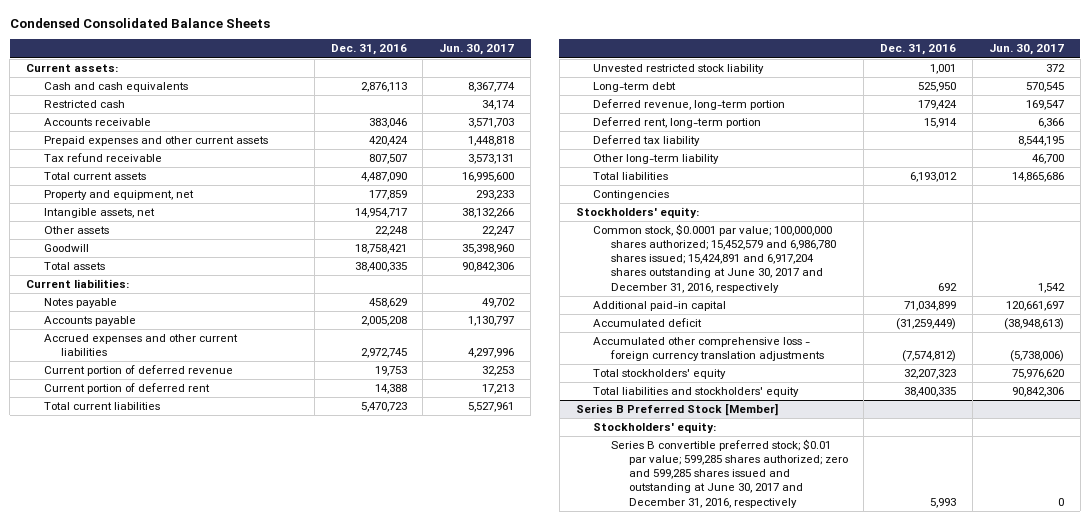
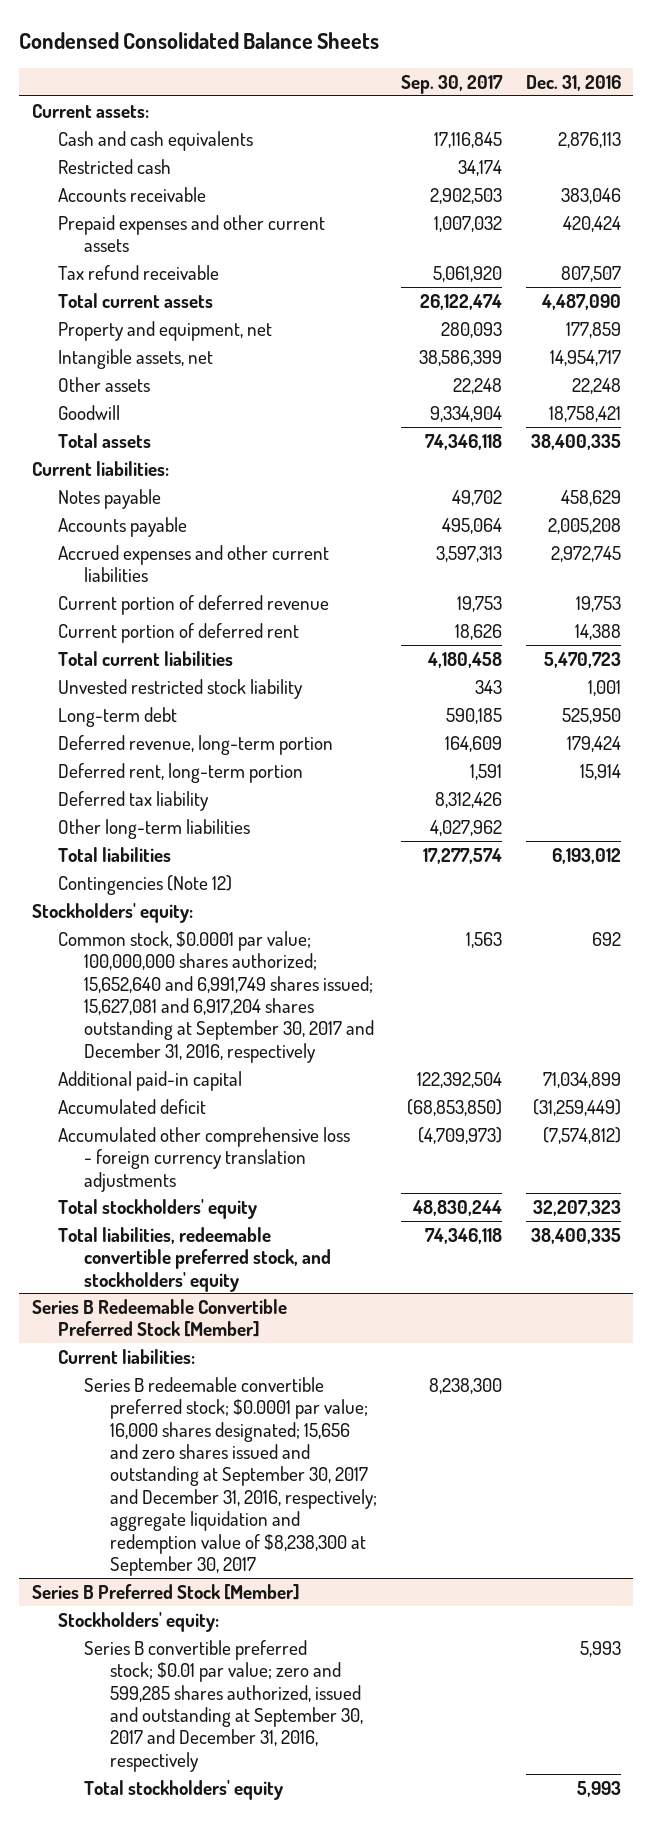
[439,44,515,56] Jun. 30, 2017 -> none
none -> [401,75,504,95] Sep. 30, 2017
[593,154,720,165] Other long-term liability -> [57,818,250,839] Other long-term liabilities
[593,190,670,201] Contingencies -> [57,874,232,895] Contingencies (Note 12)
[593,224,836,293] Common stock, $0.0001 par value; 100,000,000 shares authorized; 15,452,579 and 6,986,780 shares issued; 15,424,891 and 6,917,204 shares outstanding at June 30, 2017 and December 31, 2016, respectively -> [57,930,374,1063] Common stock, $0.0001 par value; 100,000,000 shares authorized; 15,652,640 and 6,991,749 shares issued; 15,627,081 and 6,917,204 shares outstanding at September 30, 2017 and December 31, 2016, respectively
[593,387,800,398] Total liabilities and stockholders' equity -> [57,1226,331,1292] Total liabilities, redeemable convertible preferred stock, and stockholders' equity
none -> [31,1298,287,1338] Series B Redeemable Convertible Preferred Stock [Member]
none -> [57,1348,195,1364] Current liabilities:
none -> [83,1376,378,1577] Series B redeemable convertible preferred stock; $0.0001 par value; 16,000 shares designated; 15,656 and zero shares issued and outstanding at September 30, 2017 and December 31, 2016, respectively; aggregate liquidation and redemption value of $8,238,300 at September 30, 2017
[610,439,848,508] Series B convertible preferred stock; $0.01 par value; 599,285 shares authorized; zero and 599,285 shares issued and outstanding at June 30, 2017 and December 31, 2016, respectively -> [83,1639,364,1772] Series B convertible preferred stock; $0.01 par value; zero and 599,285 shares authorized, issued and outstanding at September 30, 2017 and December 31, 2016, respectively
none -> [83,1779,283,1800] Total stockholders' equity

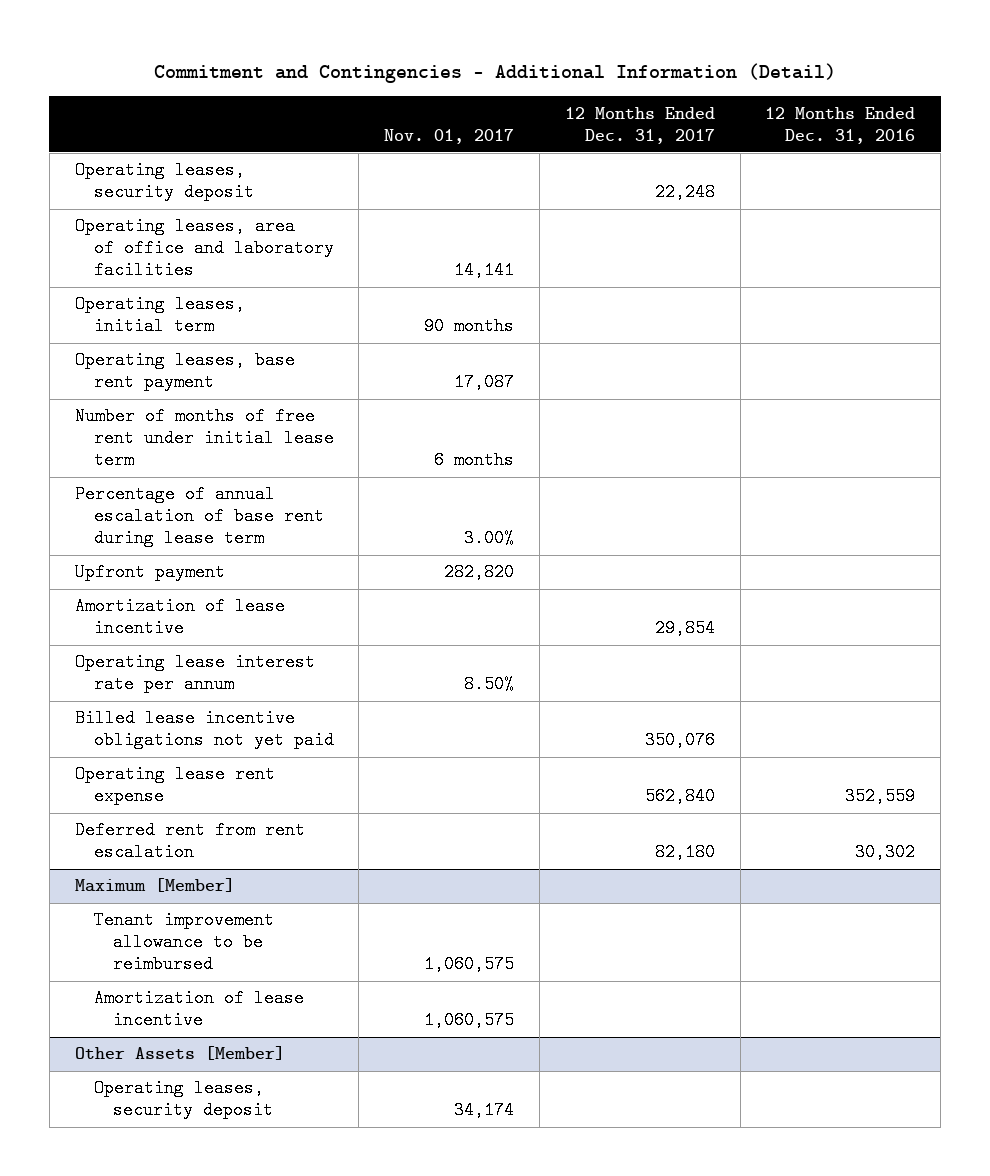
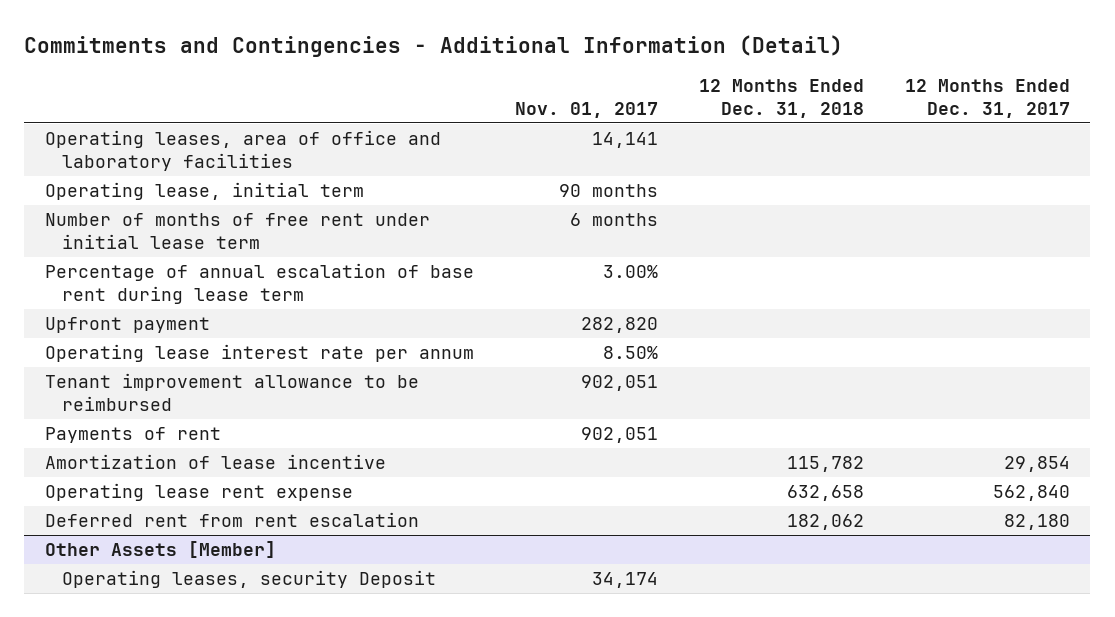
[153,62,836,83] Commitment and Contingencies - Additional Information (Detail) -> [24,34,844,57] Commitments and Contingencies - Additional Information (Detail)
[765,106,916,144] 12 Months Ended Dec. 31, 2016 -> none
none -> [698,79,864,118] 12 Months Ended Dec. 31, 2018
[74,161,254,202] Operating leases, security deposit -> none
[74,351,295,392] Operating leases, base rent payment -> none
[74,295,245,336] Operating leases, initial term -> [44,182,364,201] Operating lease, initial term
[74,709,334,750] Billed lease incentive obligations not yet paid -> none
none -> [44,373,419,411] Tenant improvement allowance to be reimbursed
none -> [44,427,221,444] Payments of rent
[74,597,285,638] Amortization of lease incentive -> [44,454,386,470] Amortization of lease incentive
[74,878,235,893] Maximum [Member] -> none
[93,911,274,974] Tenant improvement allowance to be reimbursed -> none
[93,989,304,1030] Amortization of lease incentive -> none
[93,1079,273,1120] Operating leases, security deposit -> [61,570,436,589] Operating leases, security Deposit

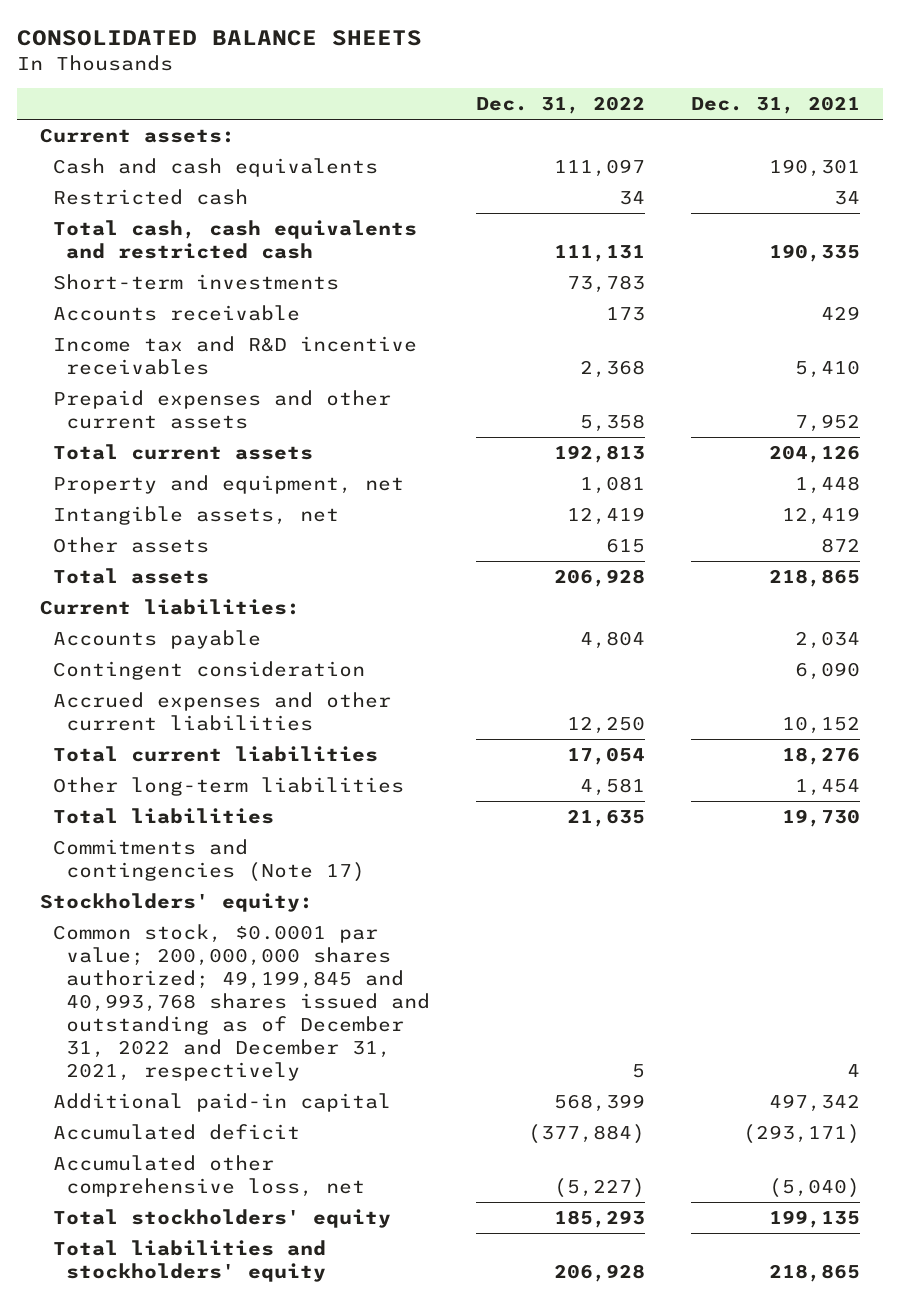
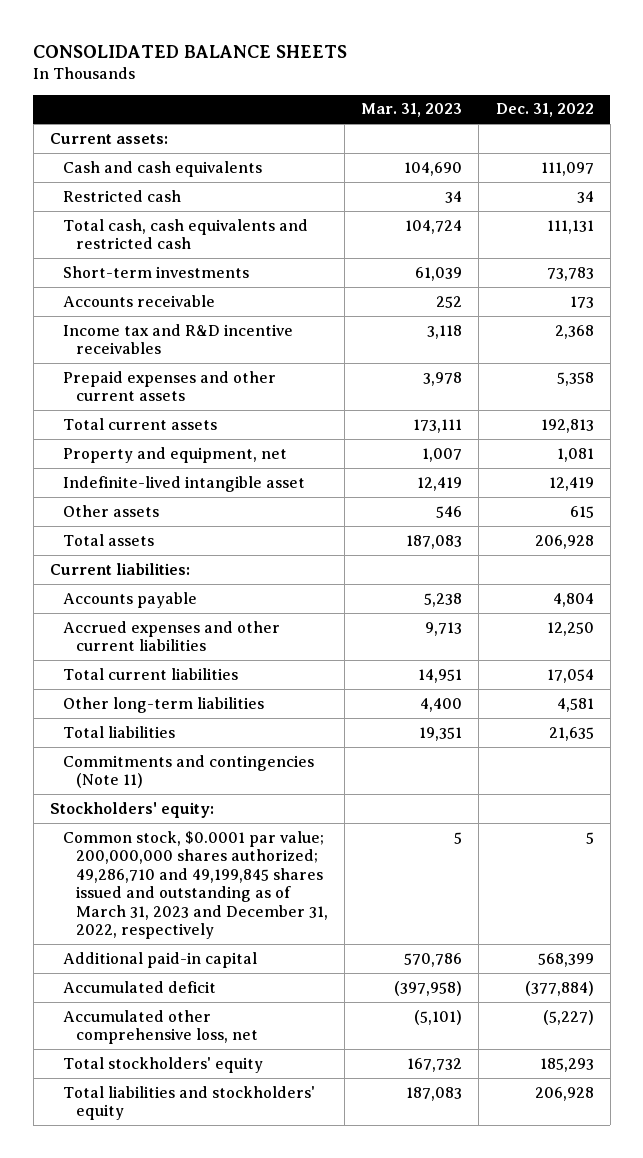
[690,96,860,115] Dec. 31, 2021 -> none
none -> [361,103,463,118] Mar. 31, 2023
[52,505,339,525] Intangible assets, net -> [62,475,305,492] Indefinite-lived intangible asset
[52,660,365,680] Contingent consideration -> none
[52,838,366,882] Commitments and contingencies (Note 17) -> [62,754,314,789] Commitments and contingencies (Note 11)
[52,923,431,1081] Common stock, $0.0001 par value; 200,000,000 shares authorized; 49,199,845 and 40,993,768 shares issued and outstanding as of December 31, 2022 and December 31, 2021, respectively -> [62,830,328,940] Common stock, $0.0001 par value; 200,000,000 shares authorized; 49,286,710 and 49,199,845 shares issued and outstanding as of March 31, 2023 and December 31, 2022, respectively

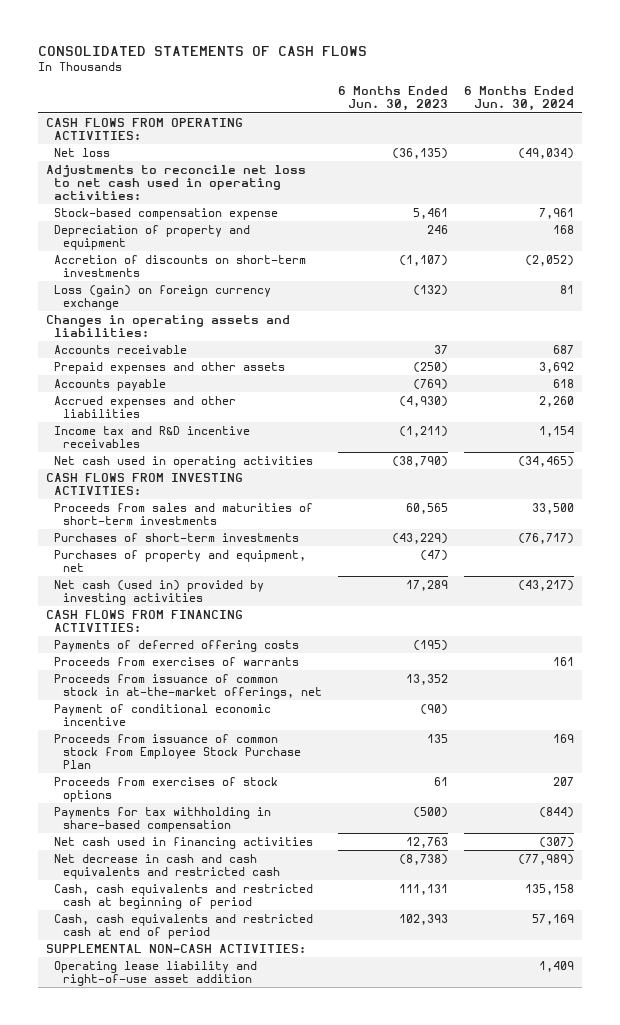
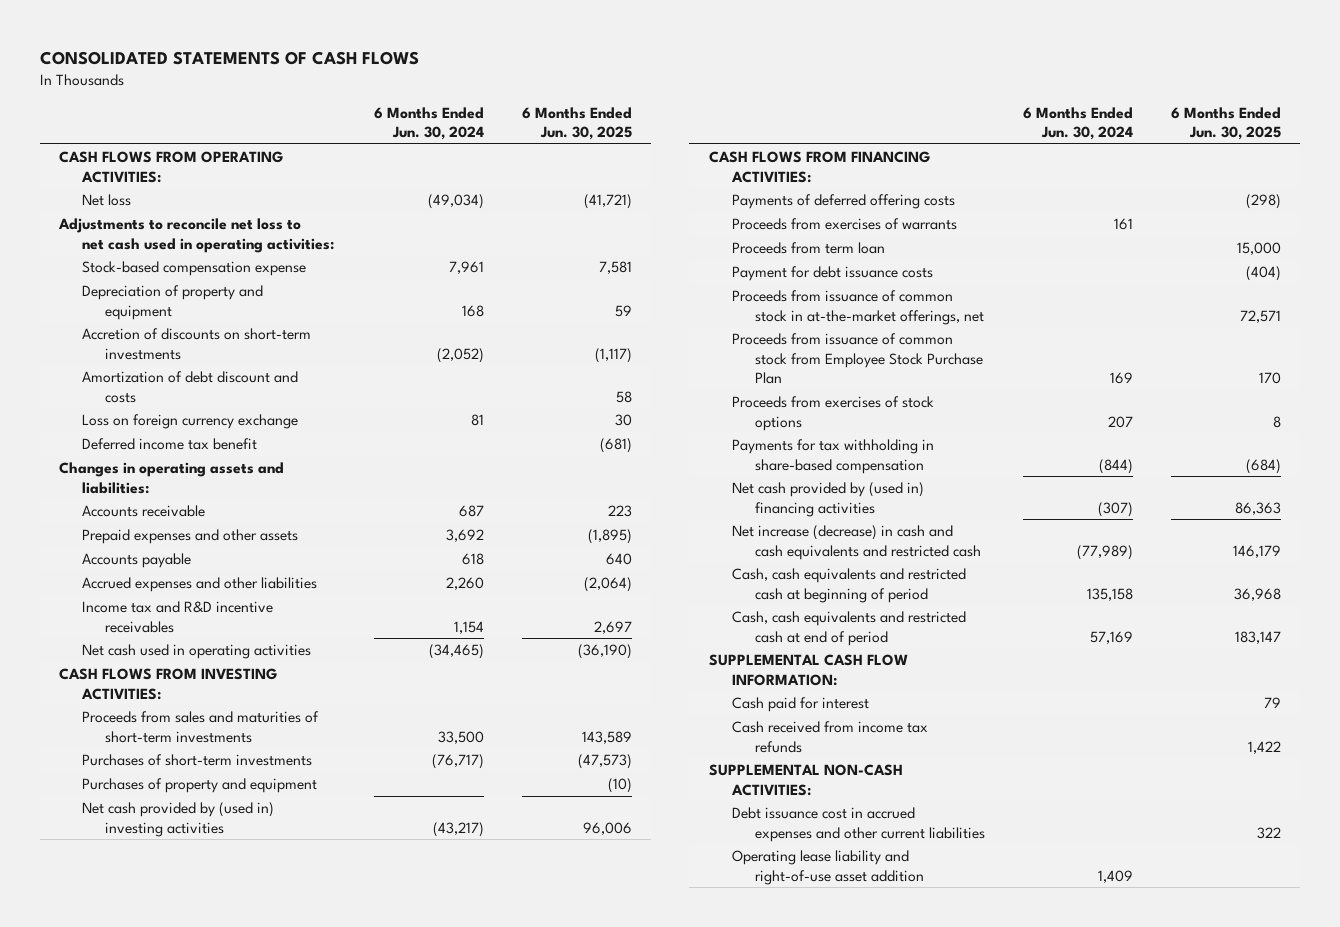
[338,86,449,112] 6 Months Ended Jun. 30, 2023 -> none
none -> [521,106,632,140] 6 Months Ended Jun. 30, 2025
none -> [82,371,299,403] Amortization of debt discount and costs
[54,284,272,311] Loss (gain) on foreign currency exchange -> [82,414,299,430] Loss on foreign currency exchange
none -> [82,438,258,451] Deferred income tax benefit
[54,549,307,573] Purchases of property and equipment, net -> [82,778,318,794] Purchases of property and equipment
[54,579,265,606] Net cash (used in) provided by investing activities -> [82,802,275,837] Net cash provided by (used in) investing activities
none -> [731,242,885,255] Proceeds from term loan
none -> [731,266,933,282] Payment for debt issuance costs
[54,703,272,727] Payment of conditional economic incentive -> none
[54,836,314,849] Net cash used in financing activities -> [731,482,924,517] Net cash provided by (used in) financing activities
[54,853,281,880] Net decrease in cash and cash equivalents and restricted cash -> [731,525,981,560] Net increase (decrease) in cash and cash equivalents and restricted cash
none -> [708,654,908,686] SUPPLEMENTAL CASH FLOW INFORMATION:
none -> [731,697,869,713] Cash paid for interest
none -> [731,721,928,753] Cash received from income tax refunds
none -> [731,807,985,842] Debt issuance cost in accrued expenses and other current liabilities

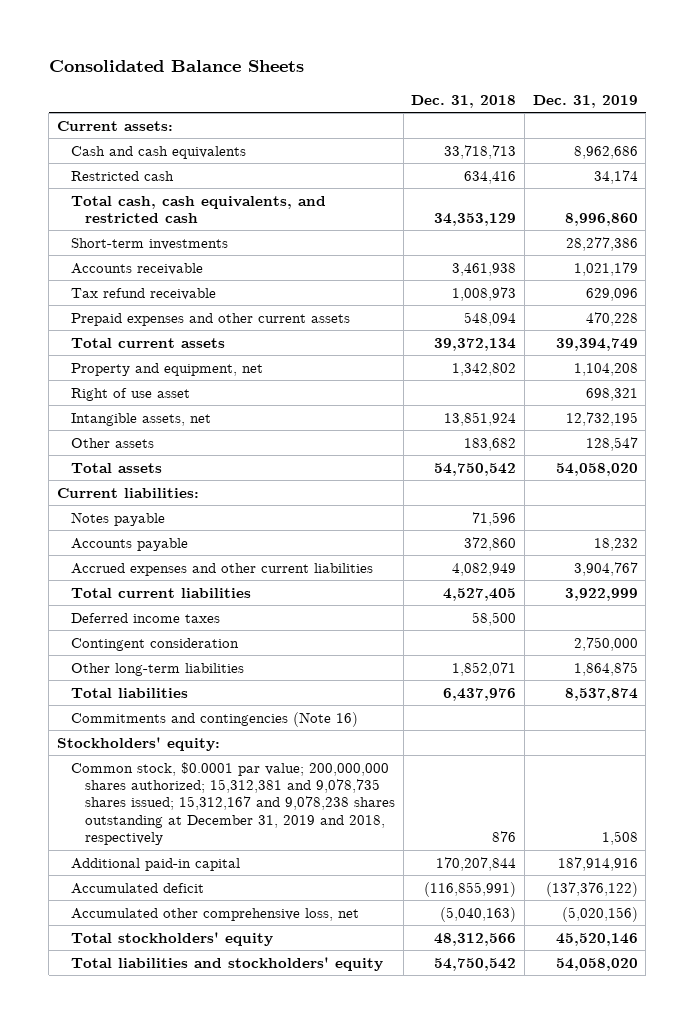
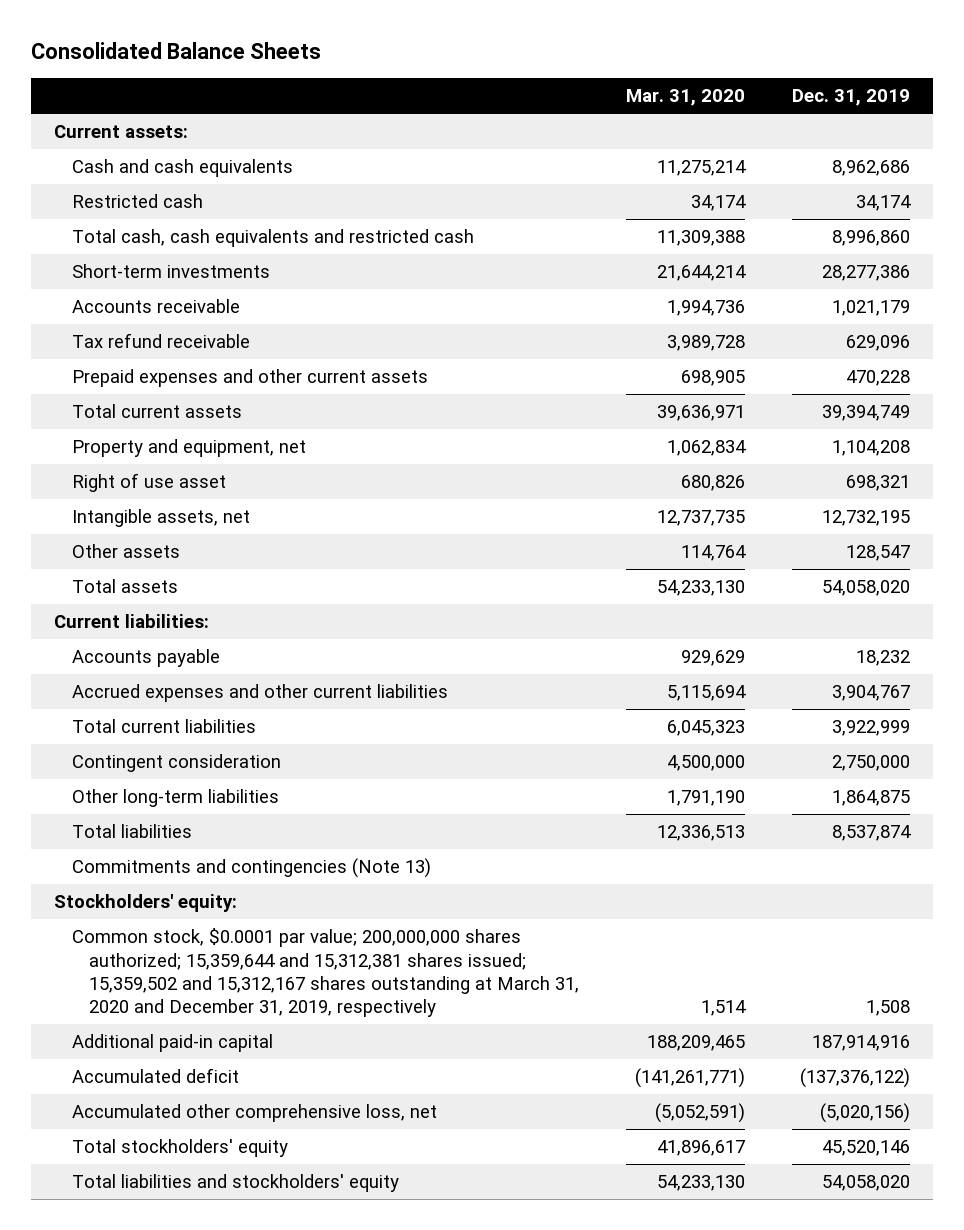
[411,94,517,108] Dec. 31, 2018 -> none
none -> [625,89,745,107] Mar. 31, 2020
[70,195,326,224] Total cash, cash equivalents, and restricted cash -> [71,229,474,248] Total cash, cash equivalents and restricted cash
[70,511,165,526] Notes payable -> none
[70,612,220,623] Deferred income taxes -> none
[70,711,358,727] Commitments and contingencies (Note 16) -> [71,858,431,879] Commitments and contingencies (Note 13)
[70,761,396,846] Common stock, $0.0001 par value; 200,000,000 shares authorized; 15,312,381 and 9,078,735 shares issued; 15,312,167 and 9,078,238 shares outstanding at December 31, 2019 and 2018, respectively -> [71,928,579,1018] Common stock, $0.0001 par value; 200,000,000 shares authorized; 15,359,644 and 15,312,381 shares issued; 15,359,502 and 15,312,167 shares outstanding at March 31, 2020 and December 31, 2019, respectively

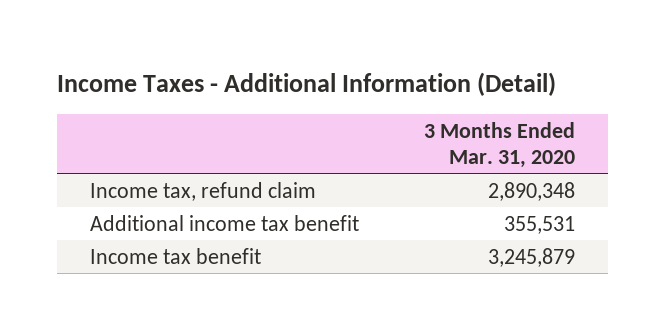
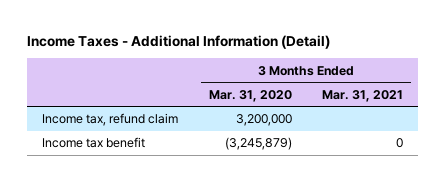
none -> [322,89,404,102] Mar. 31, 2021
[90,214,360,231] Additional income tax benefit -> none
[488,181,576,201] 2,890,348 -> [235,114,292,127] 3,200,000
[488,247,576,267] 3,245,879 -> [224,137,292,151] (3,245,879)

